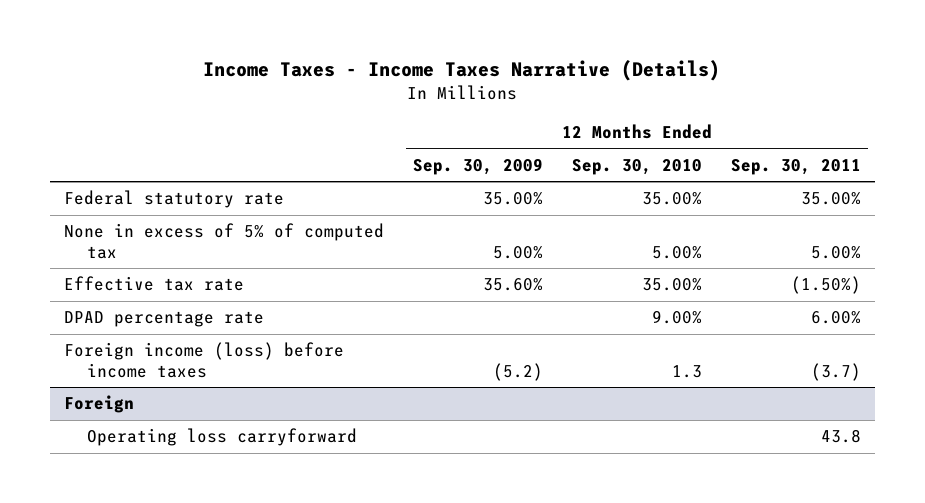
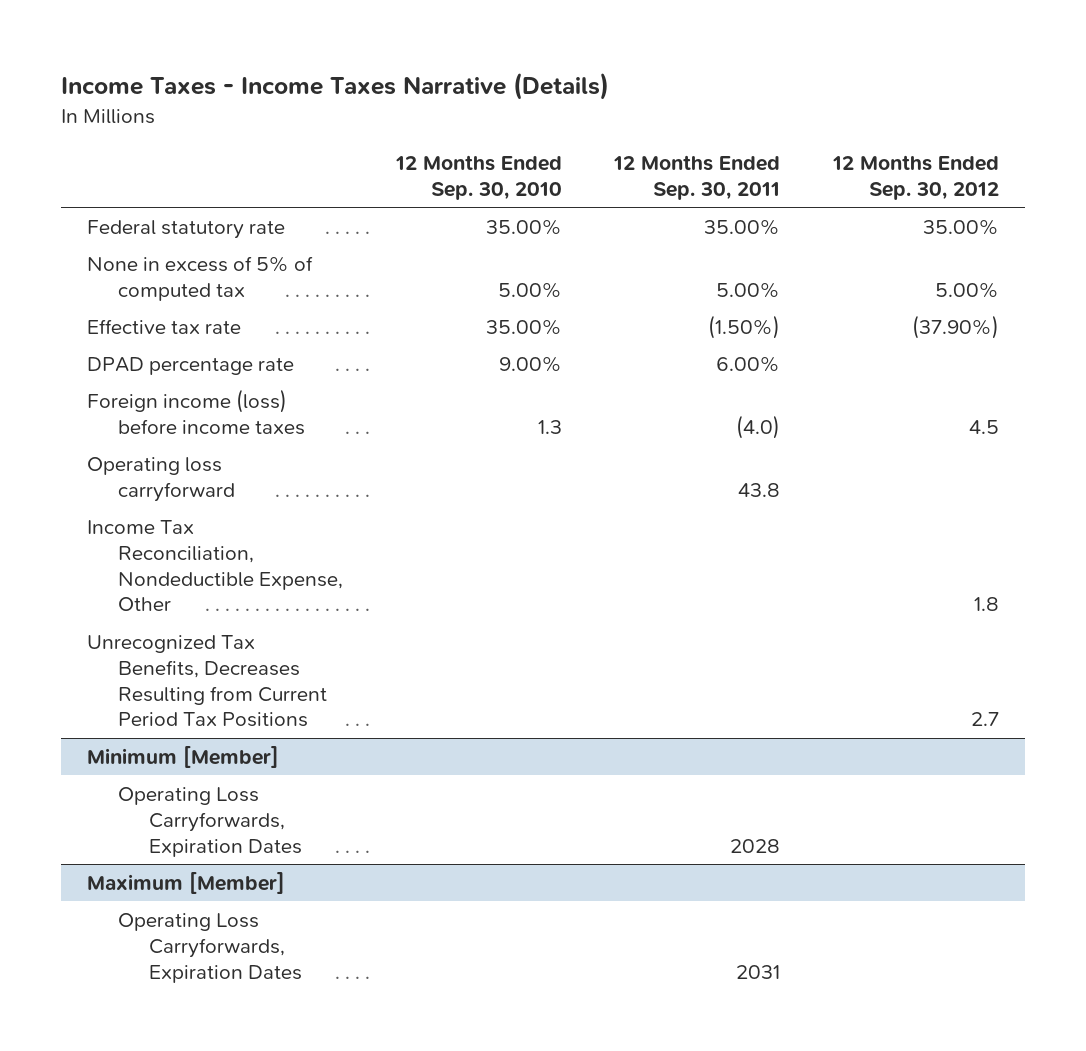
[412,157,543,175] Sep. 30, 2009 -> none
none -> [831,154,999,200] 12 Months Ended Sep. 30, 2012
[64,395,135,414] Foreign -> none
[810,363,861,382] (3.7) -> [736,414,781,439] (4.0)
none -> [87,519,344,612] Income Tax Reconciliation, Nondeductible Expense, Other
none -> [87,634,328,728] Unrecognized Tax Benefits, Decreases Resulting from Current Period Tax Positions
none -> [87,745,280,768] Minimum [Member]
none -> [118,786,303,857] Operating Loss Carryforwards, Expiration Dates
none -> [87,871,286,894] Maximum [Member]
none -> [118,912,303,983] Operating Loss Carryforwards, Expiration Dates

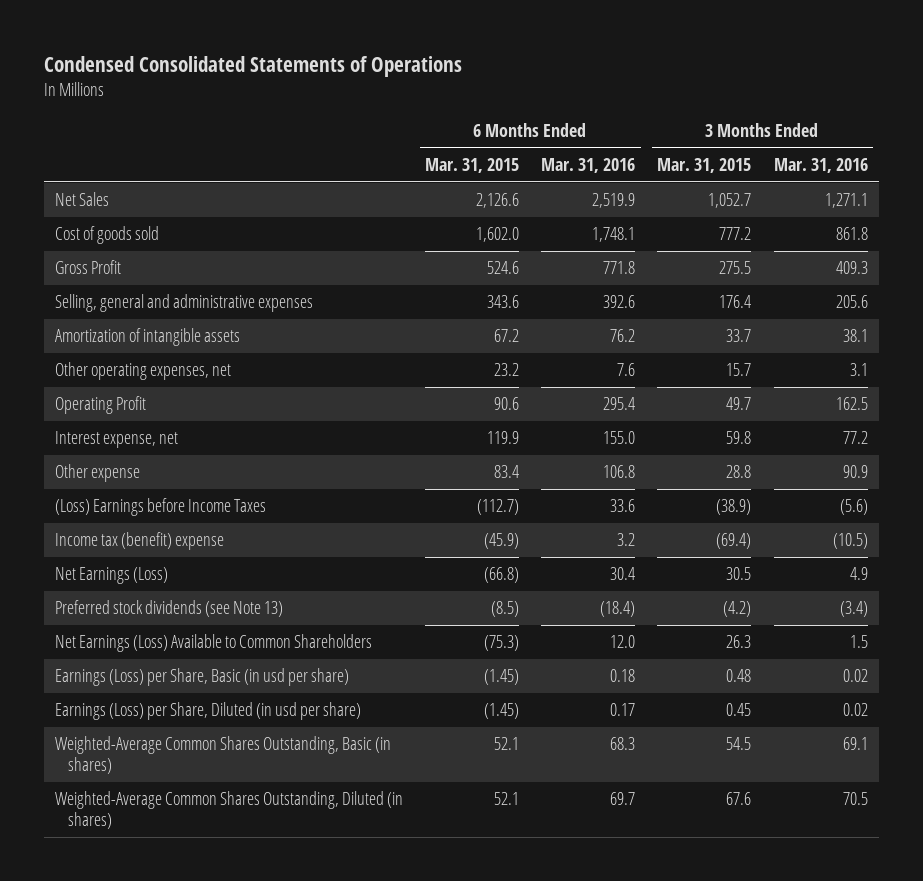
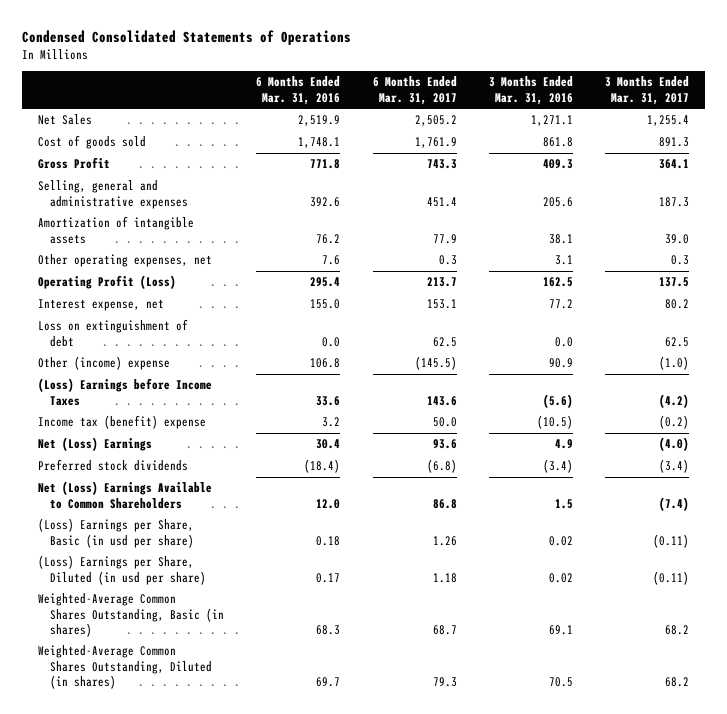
[425,158,520,174] Mar. 31, 2015 -> none
[657,158,752,174] Mar. 31, 2015 -> none
none -> [372,76,457,105] 6 Months Ended Mar. 31, 2017
none -> [605,76,690,105] 3 Months Ended Mar. 31, 2017
[55,396,147,415] Operating Profit -> [38,275,177,290] Operating Profit (Loss)
none -> [38,319,189,347] Loss on extinguishment of debt
[55,464,141,483] Other expense -> [38,356,171,371] Other (income) expense
[55,567,169,585] Net Earnings (Loss) -> [38,437,153,452] Net (Loss) Earnings
[55,600,284,618] Preferred stock dividends (see Note 13) -> [38,459,189,472] Preferred stock dividends
[55,634,373,653] Net Earnings (Loss) Available to Common Shareholders -> [38,481,213,509] Net (Loss) Earnings Available to Common Shareholders
[55,668,350,687] Earnings (Loss) per Share, Basic (in usd per share) -> [38,518,195,548] (Loss) Earnings per Share, Basic (in usd per share)
[55,702,362,721] Earnings (Loss) per Share, Diluted (in usd per share) -> [38,555,207,585] (Loss) Earnings per Share, Diluted (in usd per share)

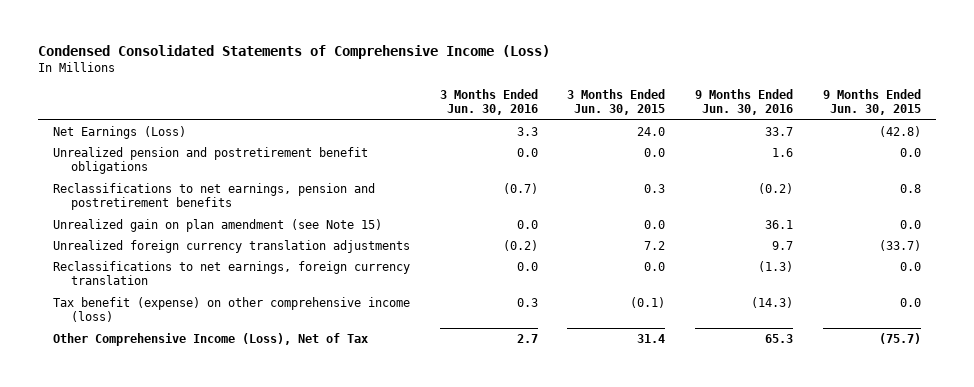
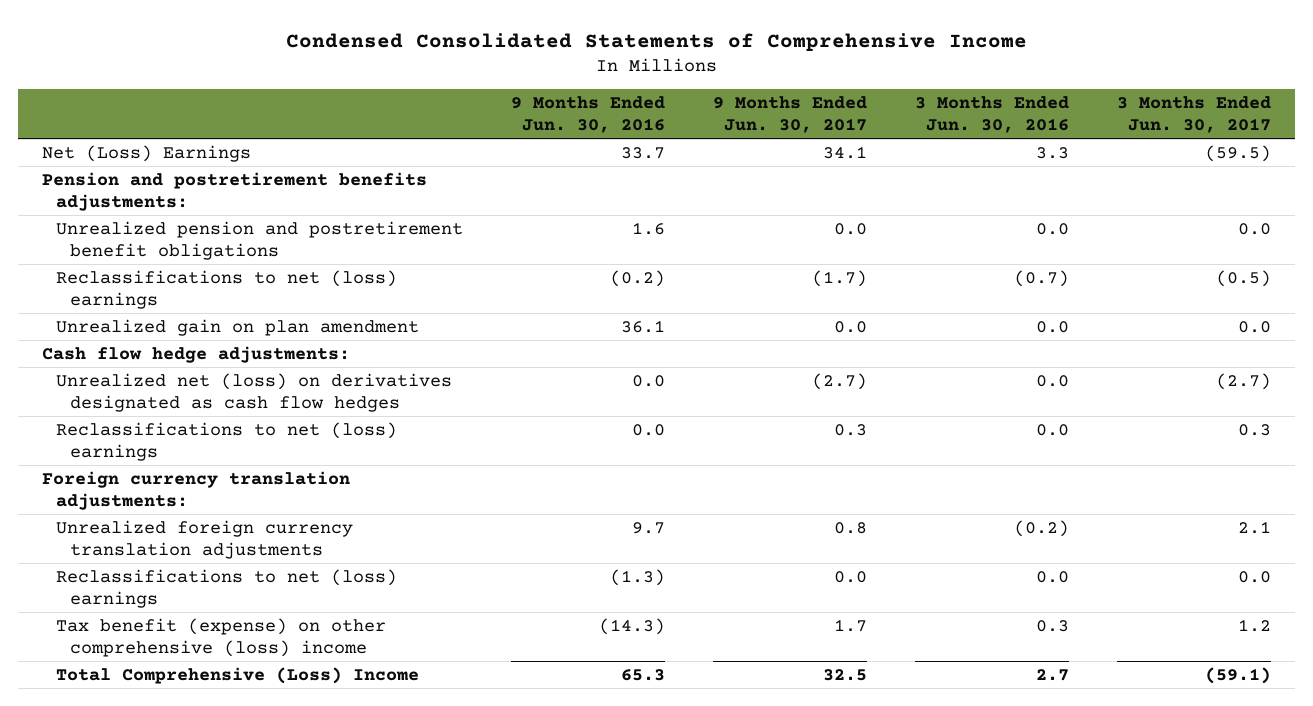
[38,45,551,60] Condensed Consolidated Statements of Comprehensive Income (Loss) -> [285,32,1027,51] Condensed Consolidated Statements of Comprehensive Income
[567,88,666,116] 3 Months Ended Jun. 30, 2015 -> none
[822,88,921,116] 9 Months Ended Jun. 30, 2015 -> none
none -> [713,96,868,134] 9 Months Ended Jun. 30, 2017
none -> [1117,96,1272,134] 3 Months Ended Jun. 30, 2017
[52,125,186,139] Net Earnings (Loss) -> [42,144,252,162] Net (Loss) Earnings
none -> [42,171,428,211] Pension and postretirement benefits adjustments:
[52,182,375,211] Reclassifications to net earnings, pension and postretirement benefits -> [55,269,397,309] Reclassifications to net (loss) earnings
[52,218,382,232] Unrealized gain on plan amendment (see Note 15) -> [55,318,419,336] Unrealized gain on plan amendment
none -> [42,345,351,363] Cash flow hedge adjustments:
none -> [55,372,452,412] Unrealized net (loss) on derivatives designated as cash flow hedges
none -> [55,421,397,461] Reclassifications to net (loss) earnings
none -> [42,470,351,510] Foreign currency translation adjustments:
[52,260,410,286] Reclassifications to net earnings, foreign currency translation -> [55,568,397,608] Reclassifications to net (loss) earnings
[52,296,410,323] Tax benefit (expense) on other comprehensive income (loss) -> [55,617,386,657] Tax benefit (expense) on other comprehensive (loss) income
[52,332,368,346] Other Comprehensive Income (Loss), Net of Tax -> [55,666,419,684] Total Comprehensive (Loss) Income

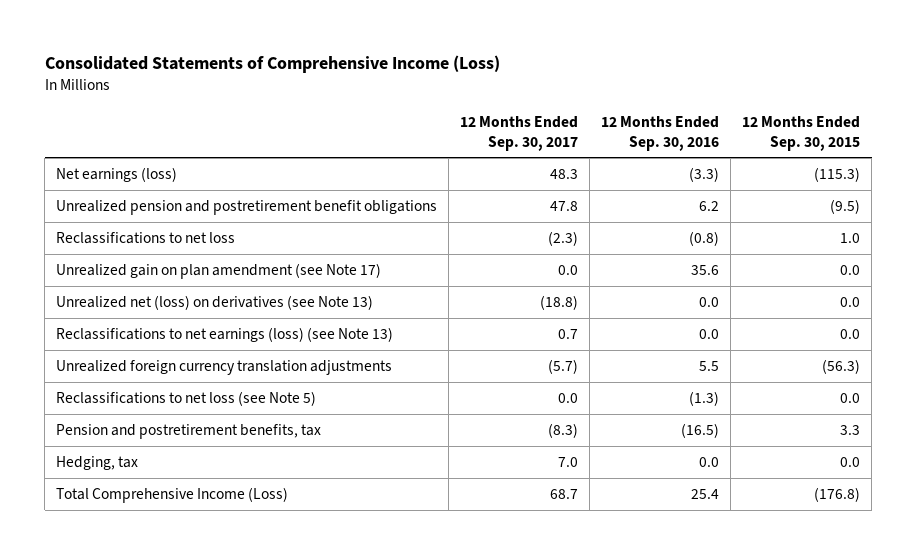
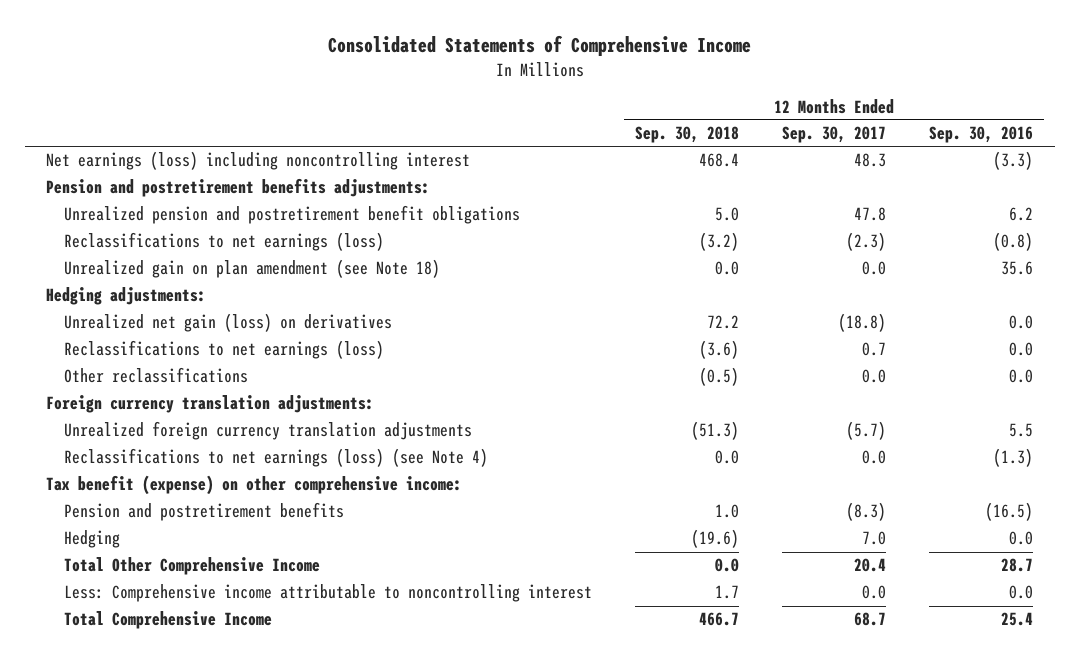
[44,54,500,73] Consolidated Statements of Comprehensive Income (Loss) -> [327,35,751,57] Consolidated Statements of Comprehensive Income
[742,115,861,151] 12 Months Ended Sep. 30, 2015 -> none
none -> [635,126,740,144] Sep. 30, 2018
[56,166,178,182] Net earnings (loss) -> [46,151,471,171] Net earnings (loss) including noncontrolling interest
none -> [46,178,431,198] Pension and postretirement benefits adjustments:
[56,231,236,244] Reclassifications to net loss -> [64,232,385,252] Reclassifications to net earnings (loss)
[56,262,382,279] Unrealized gain on plan amendment (see Note 17) -> [64,259,441,279] Unrealized gain on plan amendment (see Note 18)
none -> [46,287,207,306] Hedging adjustments:
[56,294,374,310] Unrealized net (loss) on derivatives (see Note 13) -> [64,313,393,333] Unrealized net gain (loss) on derivatives
[56,326,394,342] Reclassifications to net earnings (loss) (see Note 13) -> [64,340,385,360] Reclassifications to net earnings (loss)
none -> [64,367,249,384] Other reclassifications
none -> [46,395,375,414] Foreign currency translation adjustments:
[56,390,317,406] Reclassifications to net loss (see Note 5) -> [64,448,489,468] Reclassifications to net earnings (loss) (see Note 4)
none -> [46,475,463,496] Tax benefit (expense) on other comprehensive income:
[56,423,322,439] Pension and postretirement benefits, tax -> [64,502,345,522] Pension and postretirement benefits
[56,455,139,470] Hedging, tax -> [64,530,121,549] Hedging
none -> [64,557,321,576] Total Other Comprehensive Income
none -> [64,584,593,603] Less: Comprehensive income attributable to noncontrolling interest
[56,486,289,503] Total Comprehensive Income (Loss) -> [64,611,273,630] Total Comprehensive Income

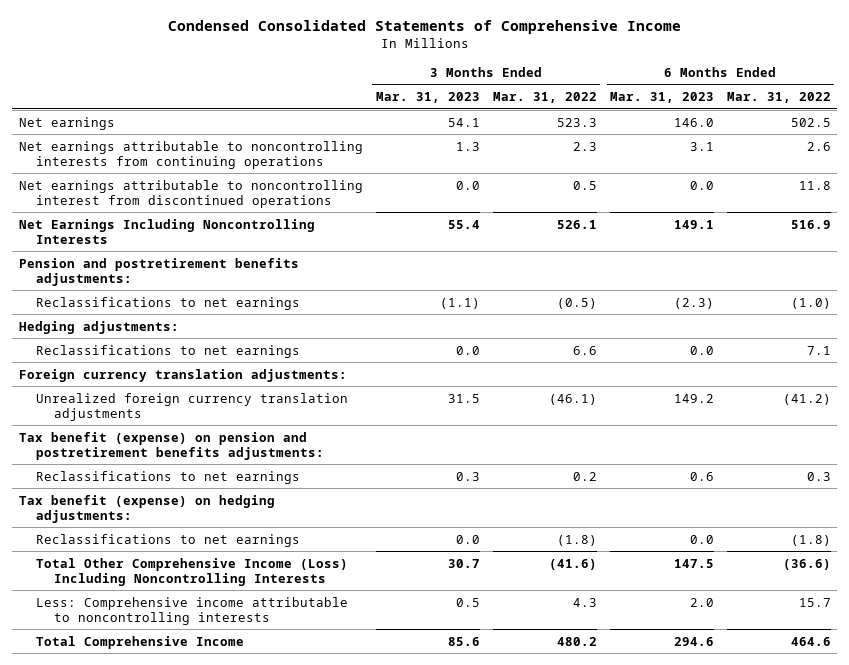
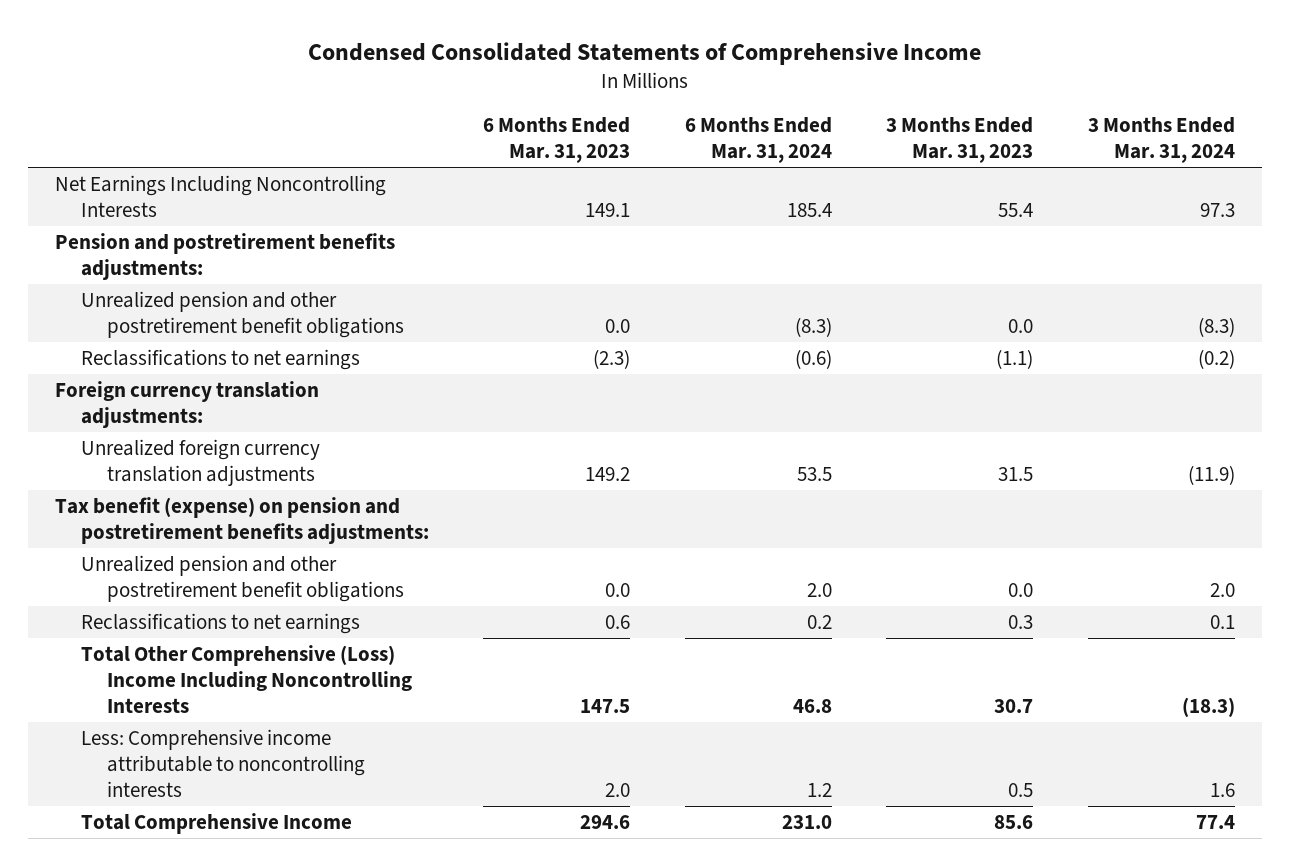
[492,92,597,104] Mar. 31, 2022 -> none
[726,92,831,104] Mar. 31, 2022 -> none
none -> [684,116,832,164] 6 Months Ended Mar. 31, 2024
none -> [1087,116,1235,164] 3 Months Ended Mar. 31, 2024
[18,116,115,130] Net earnings -> none
[18,140,363,169] Net earnings attributable to noncontrolling interests from continuing operations -> none
[18,179,363,208] Net earnings attributable to noncontrolling interest from discontinued operations -> none
none -> [80,290,404,339] Unrealized pension and other postretirement benefit obligations
[18,320,179,334] Hedging adjustments: -> none
[36,344,301,358] Reclassifications to net earnings -> none
none -> [80,554,404,603] Unrealized pension and other postretirement benefit obligations
[18,494,275,523] Tax benefit (expense) on hedging adjustments: -> none
[36,533,301,547] Reclassifications to net earnings -> none
[36,557,349,586] Total Other Comprehensive Income (Loss) Including Noncontrolling Interests -> [80,644,412,714] Total Other Comprehensive (Loss) Income Including Noncontrolling Interests

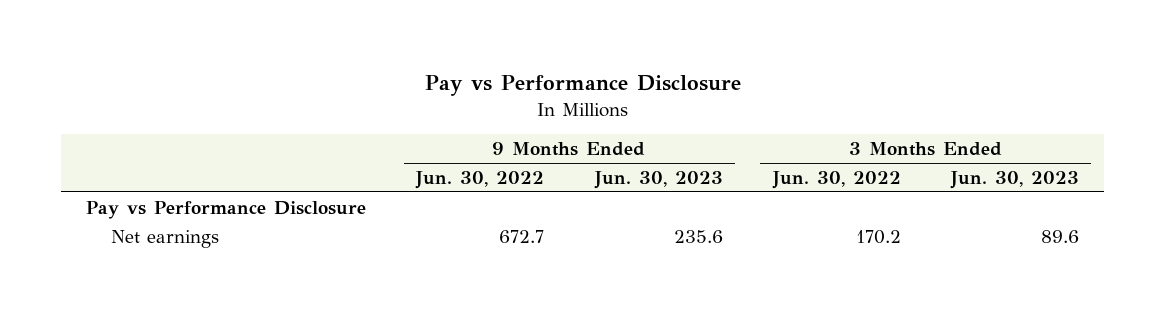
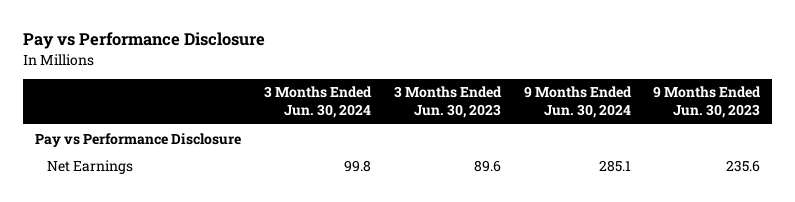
[415,170,545,189] Jun. 30, 2022 -> none
[771,170,901,189] Jun. 30, 2022 -> none
none -> [263,86,372,119] 3 Months Ended Jun. 30, 2024
none -> [523,86,632,119] 9 Months Ended Jun. 30, 2024
[110,229,219,248] Net earnings -> [47,159,134,174] Net Earnings

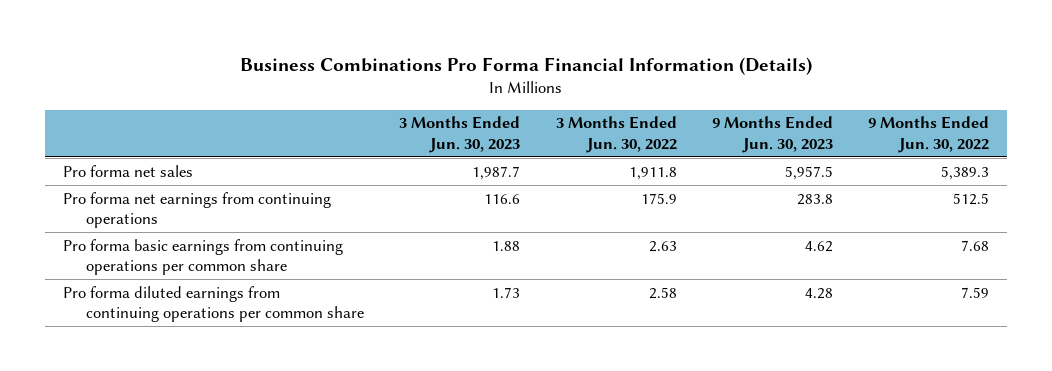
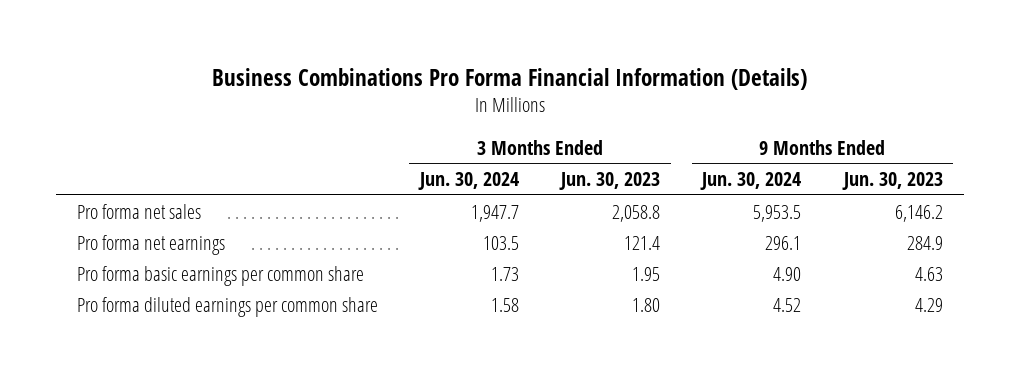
[555,116,677,153] 3 Months Ended Jun. 30, 2022 -> none
[868,116,990,153] 9 Months Ended Jun. 30, 2022 -> none
none -> [418,171,520,190] Jun. 30, 2024
none -> [700,171,802,190] Jun. 30, 2024
[472,165,521,180] 1,987.7 -> [612,204,661,222] 2,058.8
[784,165,833,180] 5,957.5 -> [894,204,943,222] 6,146.2
[62,191,331,229] Pro forma net earnings from continuing operations -> [76,234,225,255] Pro forma net earnings
[484,193,521,204] 116.6 -> [624,235,661,250] 121.4
[796,193,833,205] 283.8 -> [906,235,943,250] 284.9
[62,238,343,276] Pro forma basic earnings from continuing operations per common share -> [76,265,364,286] Pro forma basic earnings per common share
[492,240,521,251] 1.88 -> [632,266,661,281] 1.95
[804,240,833,252] 4.62 -> [914,266,943,281] 4.63
[62,285,364,323] Pro forma diluted earnings from continuing operations per common share -> [76,296,378,317] Pro forma diluted earnings per common share
[492,286,521,298] 1.73 -> [632,297,661,312] 1.80
[804,287,833,299] 4.28 -> [914,297,943,312] 4.29

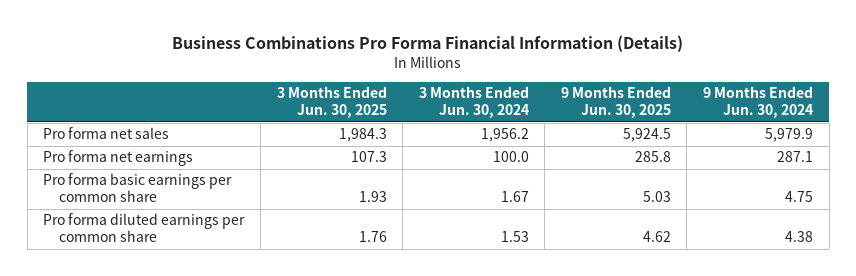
[559,171,661,190] Jun. 30, 2023 -> none
[841,171,943,190] Jun. 30, 2023 -> none
none -> [276,86,387,119] 3 Months Ended Jun. 30, 2025
none -> [560,86,671,119] 9 Months Ended Jun. 30, 2025
[471,204,520,222] 1,947.7 -> [480,128,529,143] 1,956.2
[753,204,802,222] 5,953.5 -> [764,128,813,143] 5,979.9
[483,235,520,250] 103.5 -> [492,151,529,163] 100.0
[765,235,802,250] 296.1 -> [776,151,813,163] 287.1
[491,266,520,281] 1.73 -> [500,191,529,203] 1.67
[773,266,802,281] 4.90 -> [784,191,813,203] 4.75
[491,297,520,312] 1.58 -> [500,231,529,243] 1.53
[773,297,802,312] 4.52 -> [784,231,813,243] 4.38

